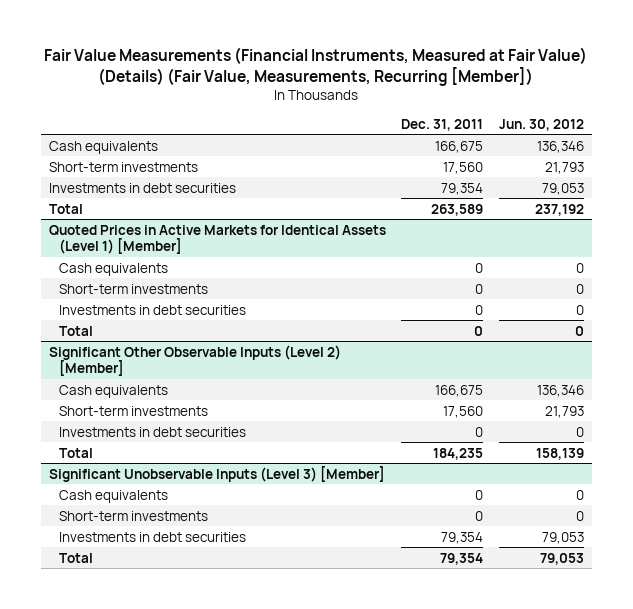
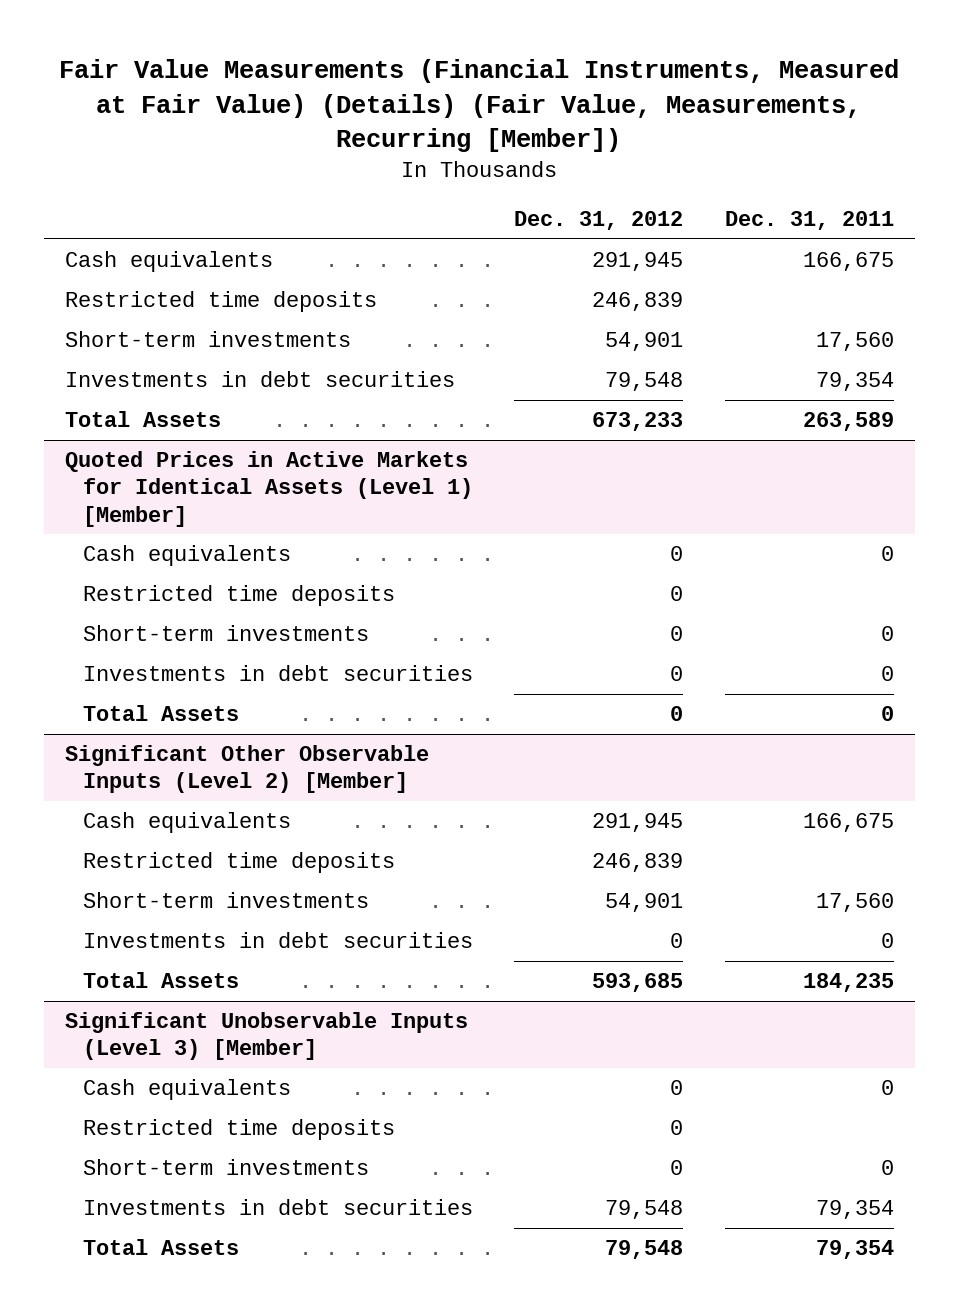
[499,118,585,131] Jun. 30, 2012 -> none
none -> [514,210,684,230] Dec. 31, 2012
none -> [64,291,377,313] Restricted time deposits
[48,203,83,214] Total -> [64,411,221,428] Total Assets
none -> [83,585,396,607] Restricted time deposits
[59,325,94,336] Total -> [83,705,240,722] Total Assets
none -> [83,852,396,874] Restricted time deposits
[59,447,94,458] Total -> [83,972,240,989] Total Assets
none -> [83,1119,396,1141] Restricted time deposits
[59,552,94,563] Total -> [83,1239,240,1256] Total Assets

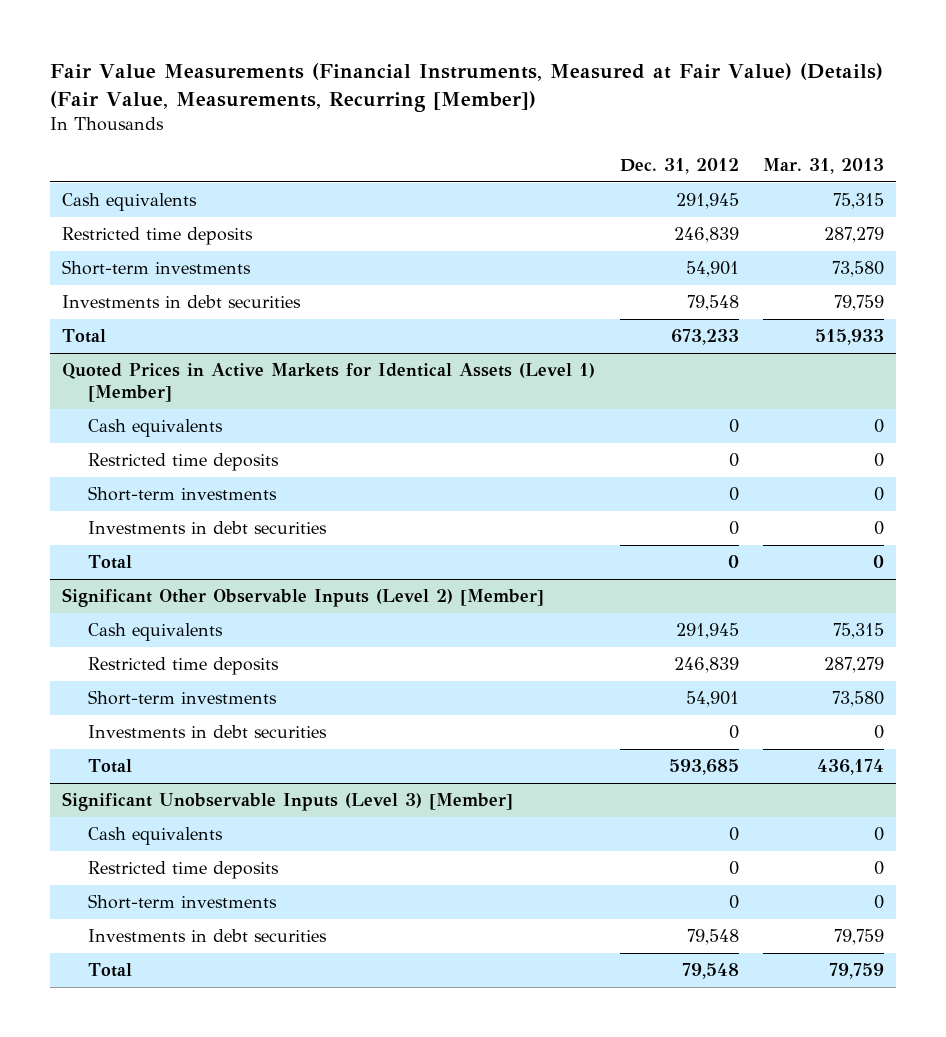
[724,210,894,230] Dec. 31, 2011 -> none
none -> [763,157,885,174] Mar. 31, 2013
[64,411,221,428] Total Assets -> [62,329,107,344] Total
[83,705,240,722] Total Assets -> [87,555,132,570] Total
[83,972,240,989] Total Assets -> [87,759,132,774] Total
[83,1239,240,1256] Total Assets -> [87,963,132,978] Total

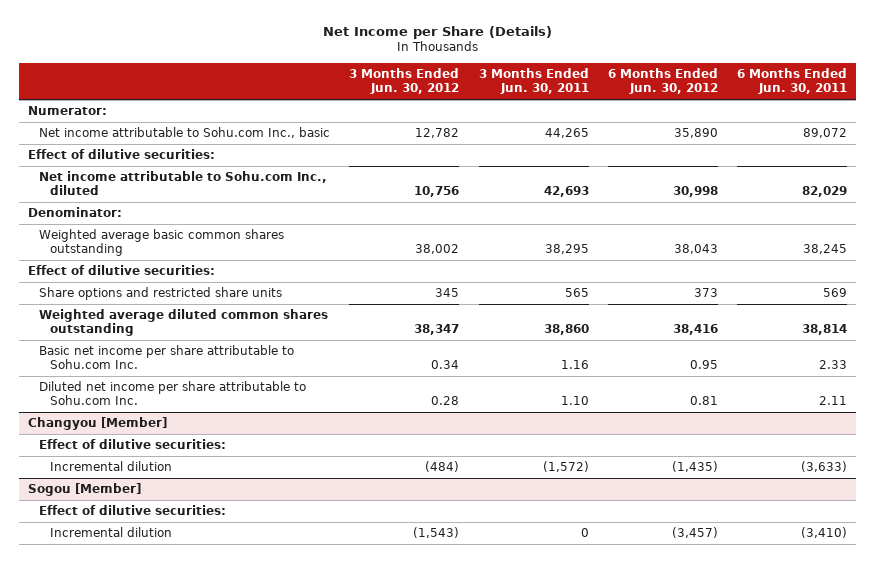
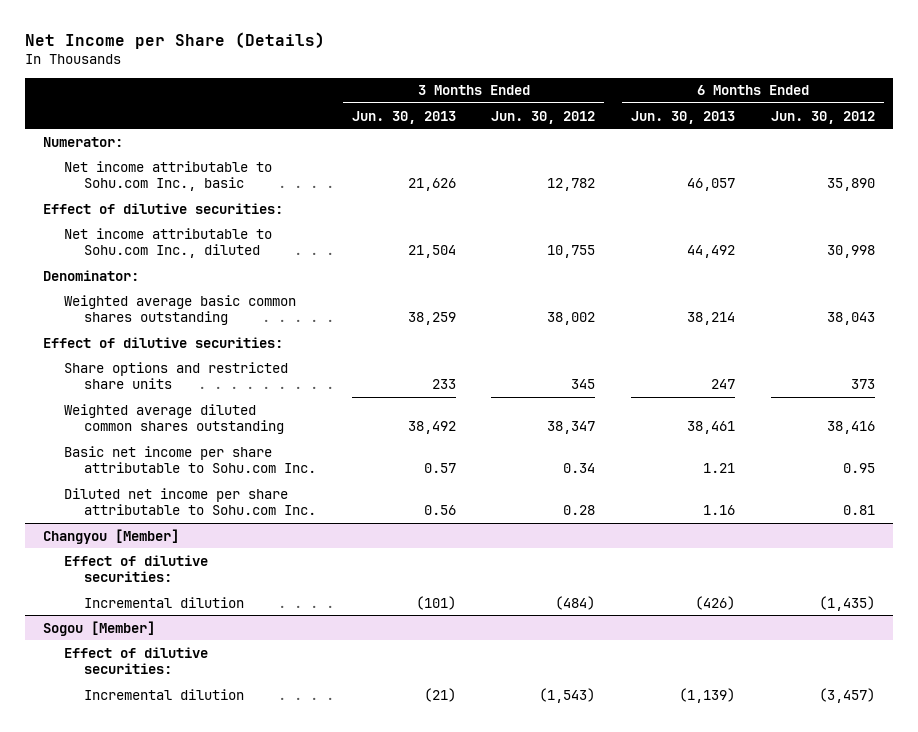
[478,67,589,95] 3 Months Ended Jun. 30, 2011 -> none
[736,67,847,95] 6 Months Ended Jun. 30, 2011 -> none
none -> [351,110,456,124] Jun. 30, 2013
none -> [631,110,736,124] Jun. 30, 2013
[414,186,460,198] 10,756 -> [547,244,596,258] 10,755

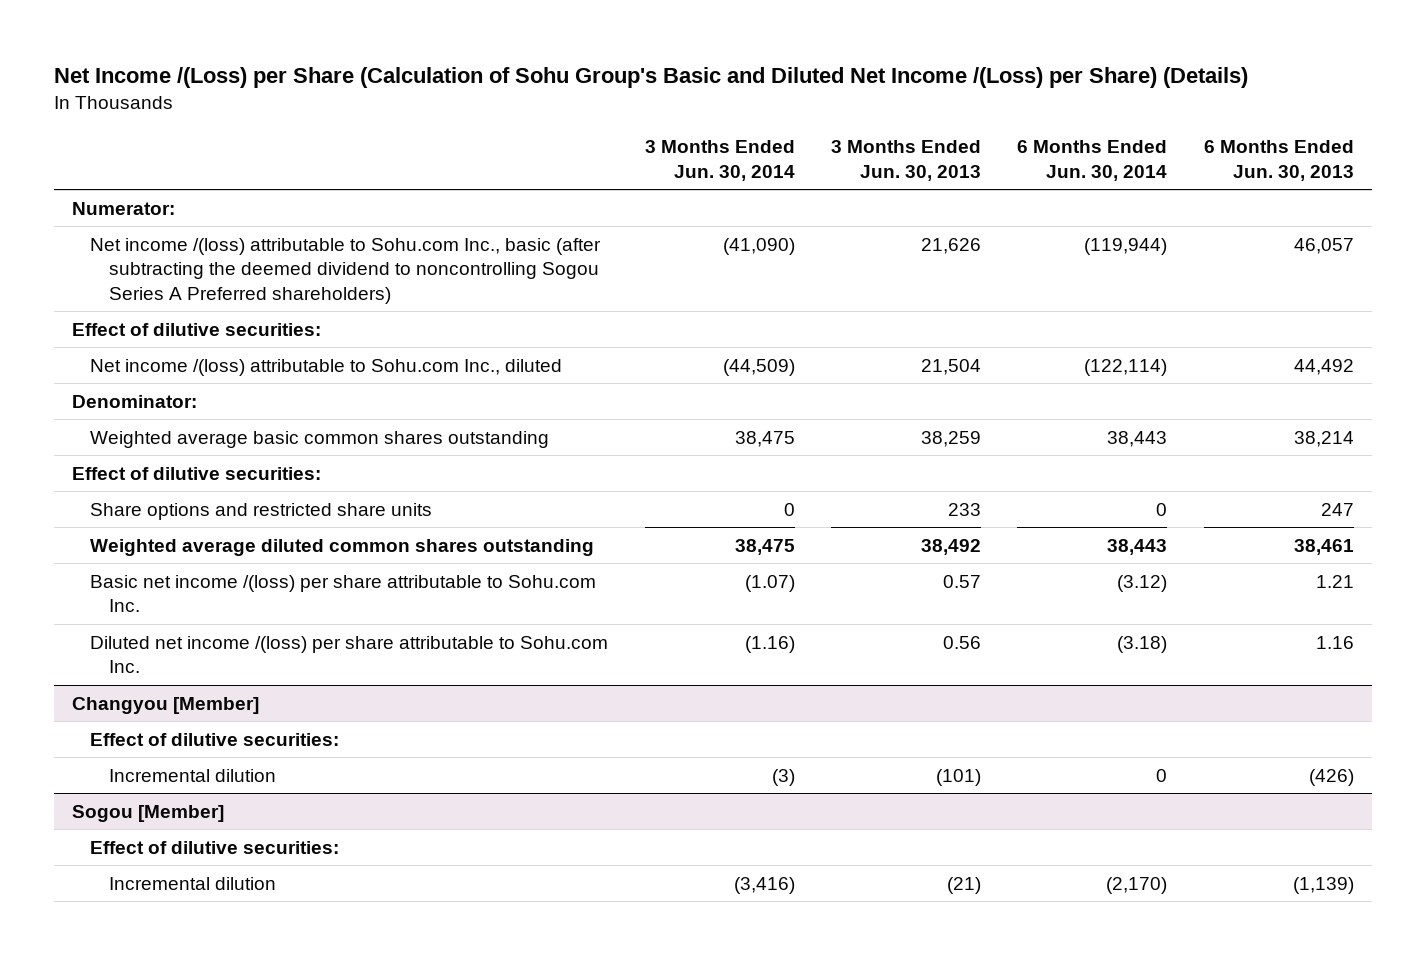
[25,32,326,50] Net Income per Share (Details) -> [53,67,1248,89] Net Income /(Loss) per Share (Calculation of Sohu Group's Basic and Diluted Net Income /(Loss) per Share) (Details)
[491,110,596,124] Jun. 30, 2012 -> none
[770,110,875,124] Jun. 30, 2012 -> none
none -> [644,140,795,181] 3 Months Ended Jun. 30, 2014
none -> [1017,140,1168,181] 6 Months Ended Jun. 30, 2014
[63,160,272,191] Net income attributable to Sohu.com Inc., basic -> [90,237,602,305] Net income /(loss) attributable to Sohu.com Inc., basic (after subtracting the deemed dividend to noncontrolling Sogou Series A Preferred shareholders)
[63,227,272,258] Net income attributable to Sohu.com Inc., diluted -> [90,358,563,376] Net income /(loss) attributable to Sohu.com Inc., diluted
[63,445,317,473] Basic net income per share attributable to Sohu.com Inc. -> [90,574,597,613] Basic net income /(loss) per share attributable to Sohu.com Inc.
[63,487,317,515] Diluted net income per share attributable to Sohu.com Inc. -> [90,635,609,674] Diluted net income /(loss) per share attributable to Sohu.com Inc.

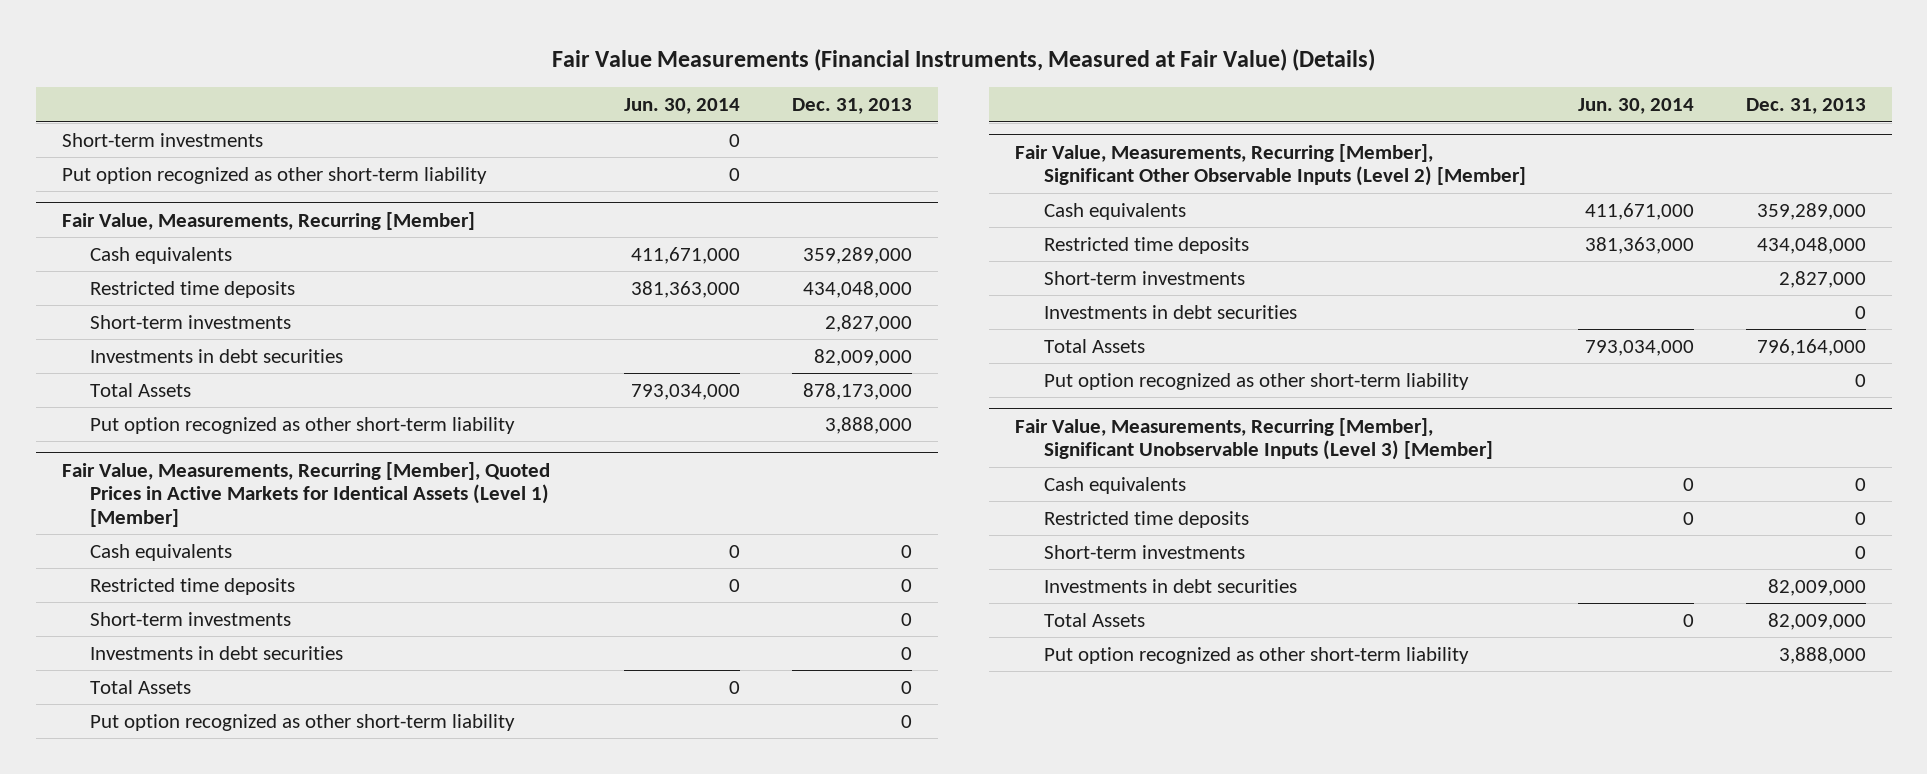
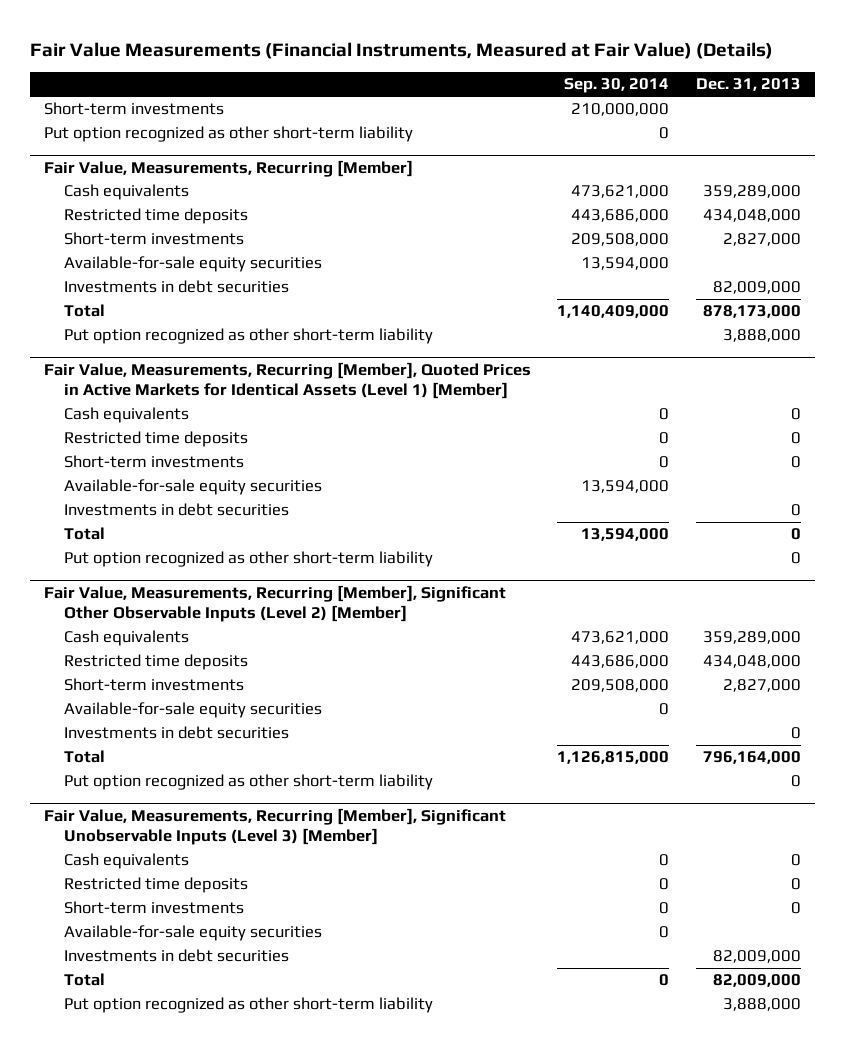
[624,98,741,115] Jun. 30, 2014 -> none
none -> [564,78,670,94] Sep. 30, 2014
none -> [63,256,322,273] Available-for-sale equity securities
[90,382,192,397] Total Assets -> [63,304,105,318] Total
none -> [63,479,322,496] Available-for-sale equity securities
[90,679,192,694] Total Assets -> [63,527,105,541] Total
none -> [63,702,322,719] Available-for-sale equity securities
[1043,338,1145,353] Total Assets -> [63,750,105,764] Total
none -> [63,925,322,942] Available-for-sale equity securities
[1043,612,1145,627] Total Assets -> [63,973,105,987] Total

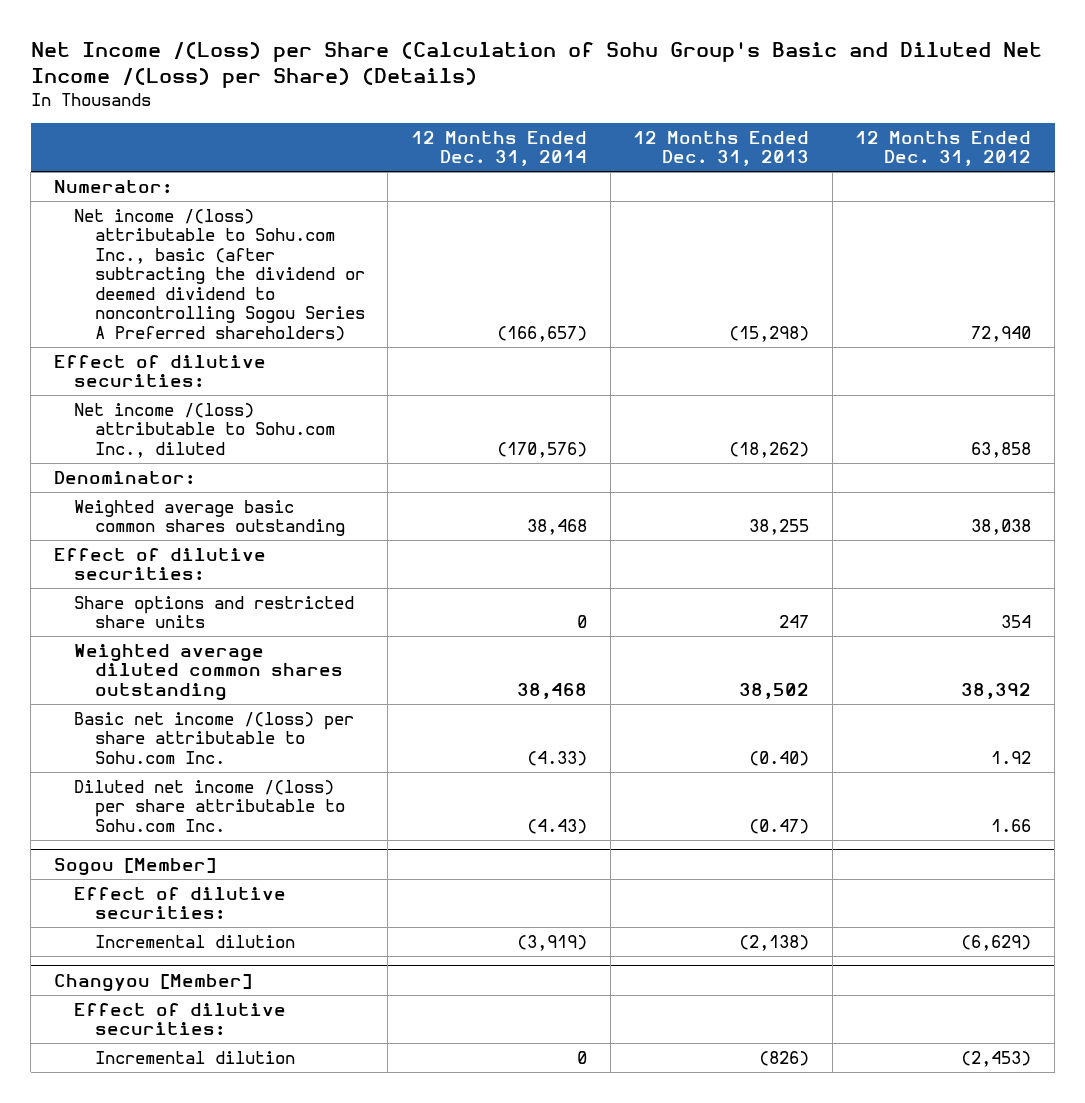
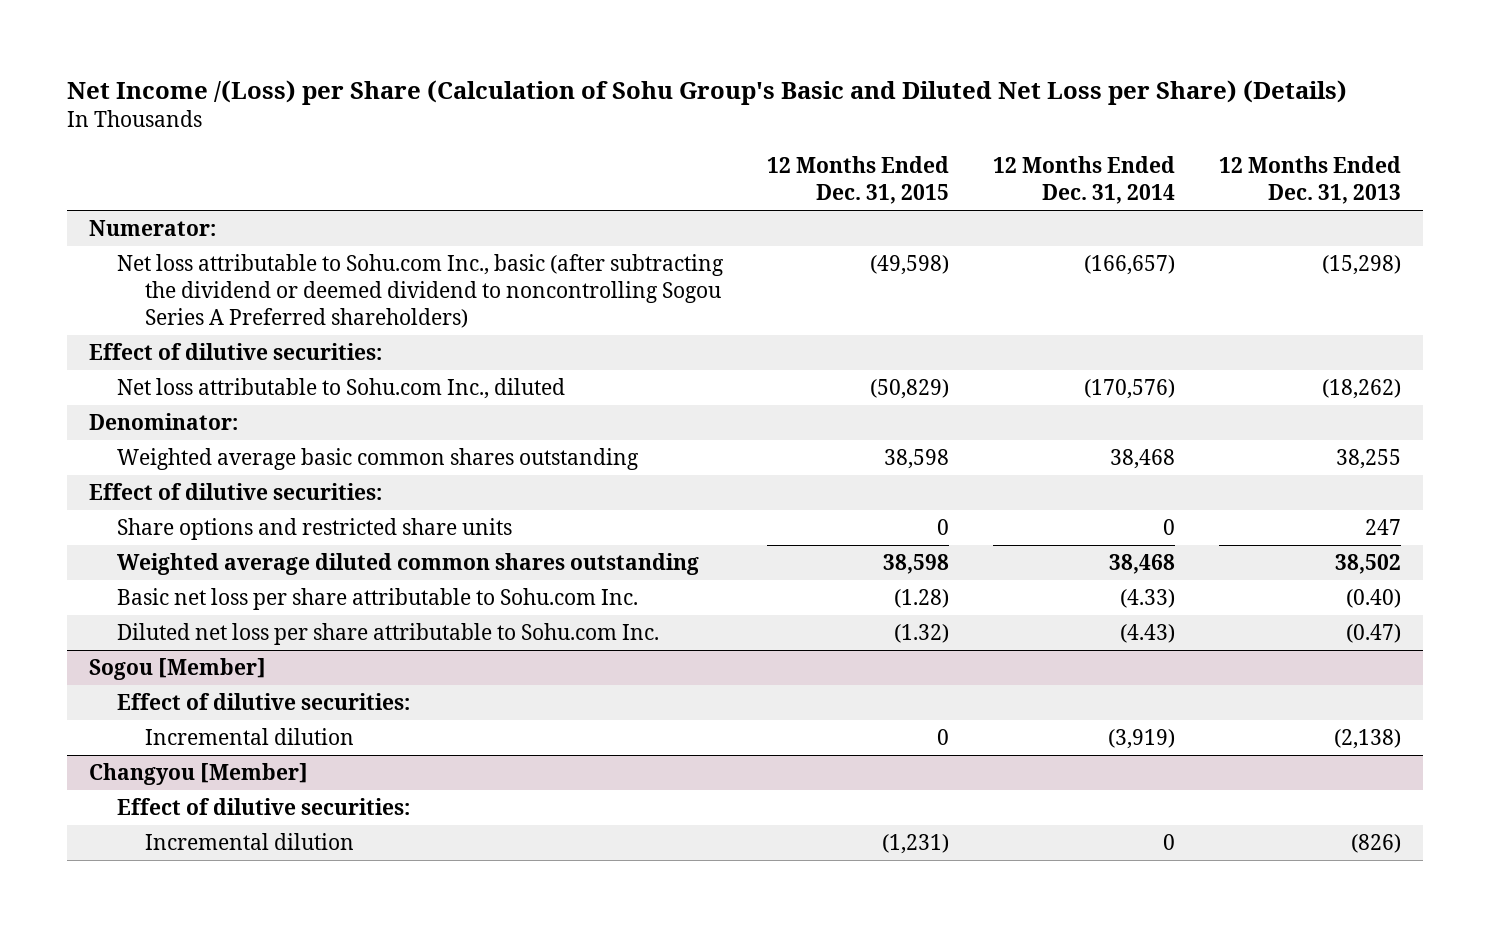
[30,41,1042,89] Net Income /(Loss) per Share (Calculation of Sohu Group's Basic and Diluted Net Income /(Loss) per Share) (Details) -> [67,80,1348,106] Net Income /(Loss) per Share (Calculation of Sohu Group's Basic and Diluted Net Loss per Share) (Details)
[855,130,1032,167] 12 Months Ended Dec. 31, 2012 -> none
none -> [767,156,950,204] 12 Months Ended Dec. 31, 2015
[74,208,365,341] Net income /(loss) attributable to Sohu.com Inc., basic (after subtracting the dividend or deemed dividend to noncontrolling Sogou Series A Preferred shareholders) -> [117,253,725,328] Net loss attributable to Sohu.com Inc., basic (after subtracting the dividend or deemed dividend to noncontrolling Sogou Series A Preferred shareholders)
[74,402,335,458] Net income /(loss) attributable to Sohu.com Inc., diluted -> [117,377,566,399] Net loss attributable to Sohu.com Inc., diluted
[74,711,355,764] Basic net income /(loss) per share attributable to Sohu.com Inc. -> [117,587,639,610] Basic net loss per share attributable to Sohu.com Inc.
[74,779,345,832] Diluted net income /(loss) per share attributable to Sohu.com Inc. -> [117,622,660,645] Diluted net loss per share attributable to Sohu.com Inc.

